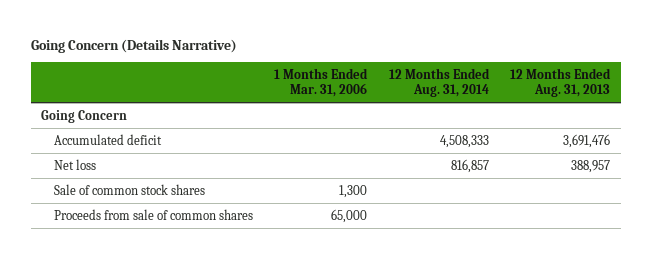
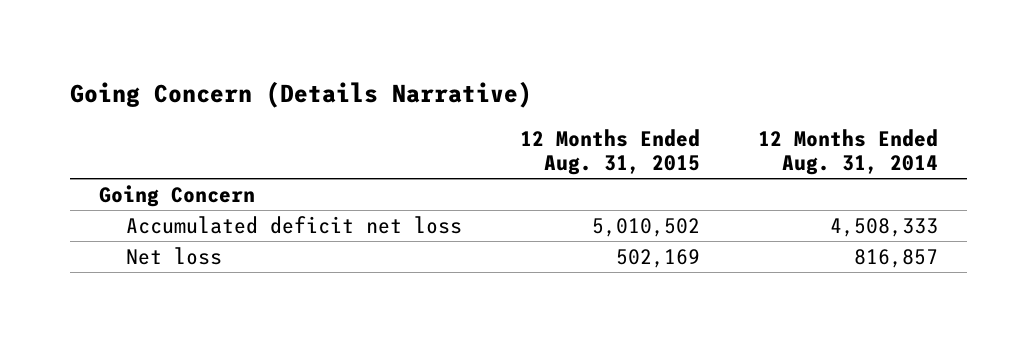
[274,67,369,98] 1 Months Ended Mar. 31, 2006 -> none
[510,67,612,98] 12 Months Ended Aug. 31, 2013 -> none
none -> [519,129,700,176] 12 Months Ended Aug. 31, 2015
[53,133,162,145] Accumulated deficit -> [125,215,462,234] Accumulated deficit net loss
[53,183,205,195] Sale of common stock shares -> none
[53,208,253,220] Proceeds from sale of common shares -> none

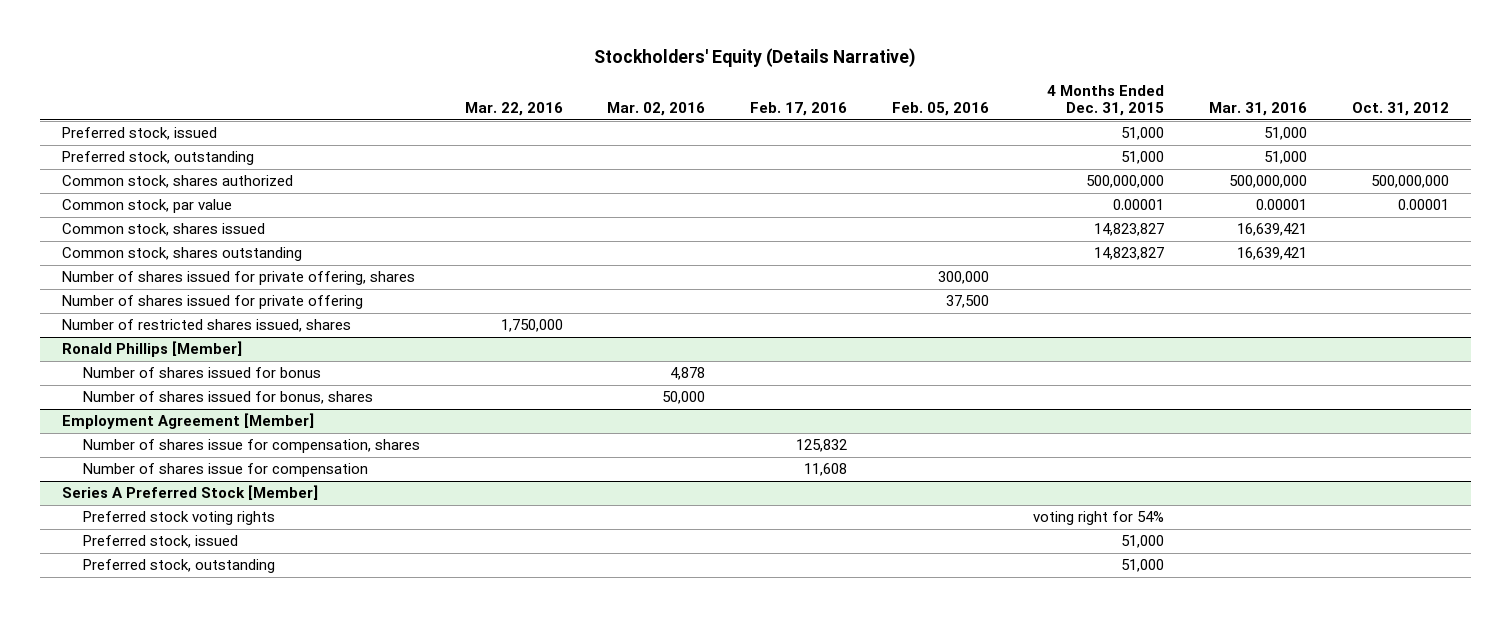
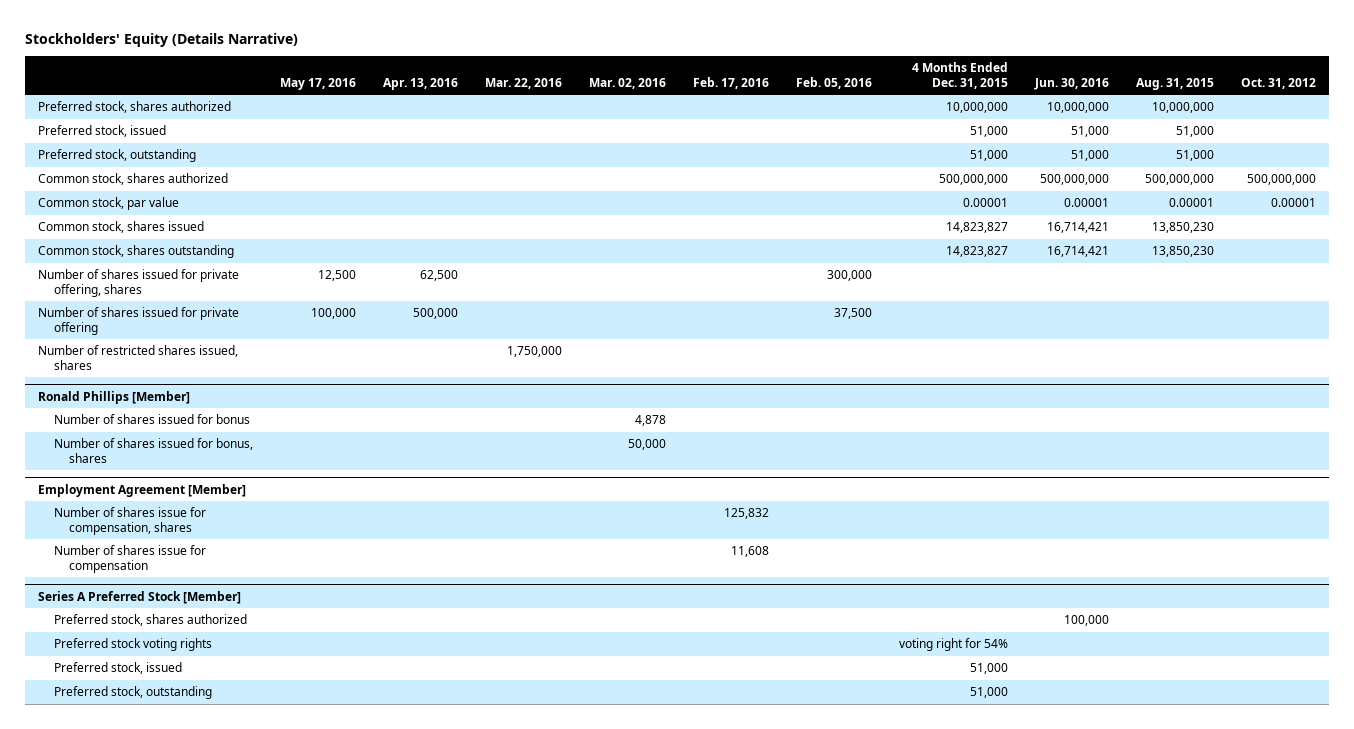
[1209,102,1308,117] Mar. 31, 2016 -> none
none -> [279,77,356,90] May 17, 2016
none -> [382,77,458,90] Apr. 13, 2016
none -> [1033,77,1109,90] Jun. 30, 2016
none -> [1135,77,1214,90] Aug. 31, 2015
none -> [38,101,232,114] Preferred stock, shares authorized
none -> [53,614,247,627] Preferred stock, shares authorized

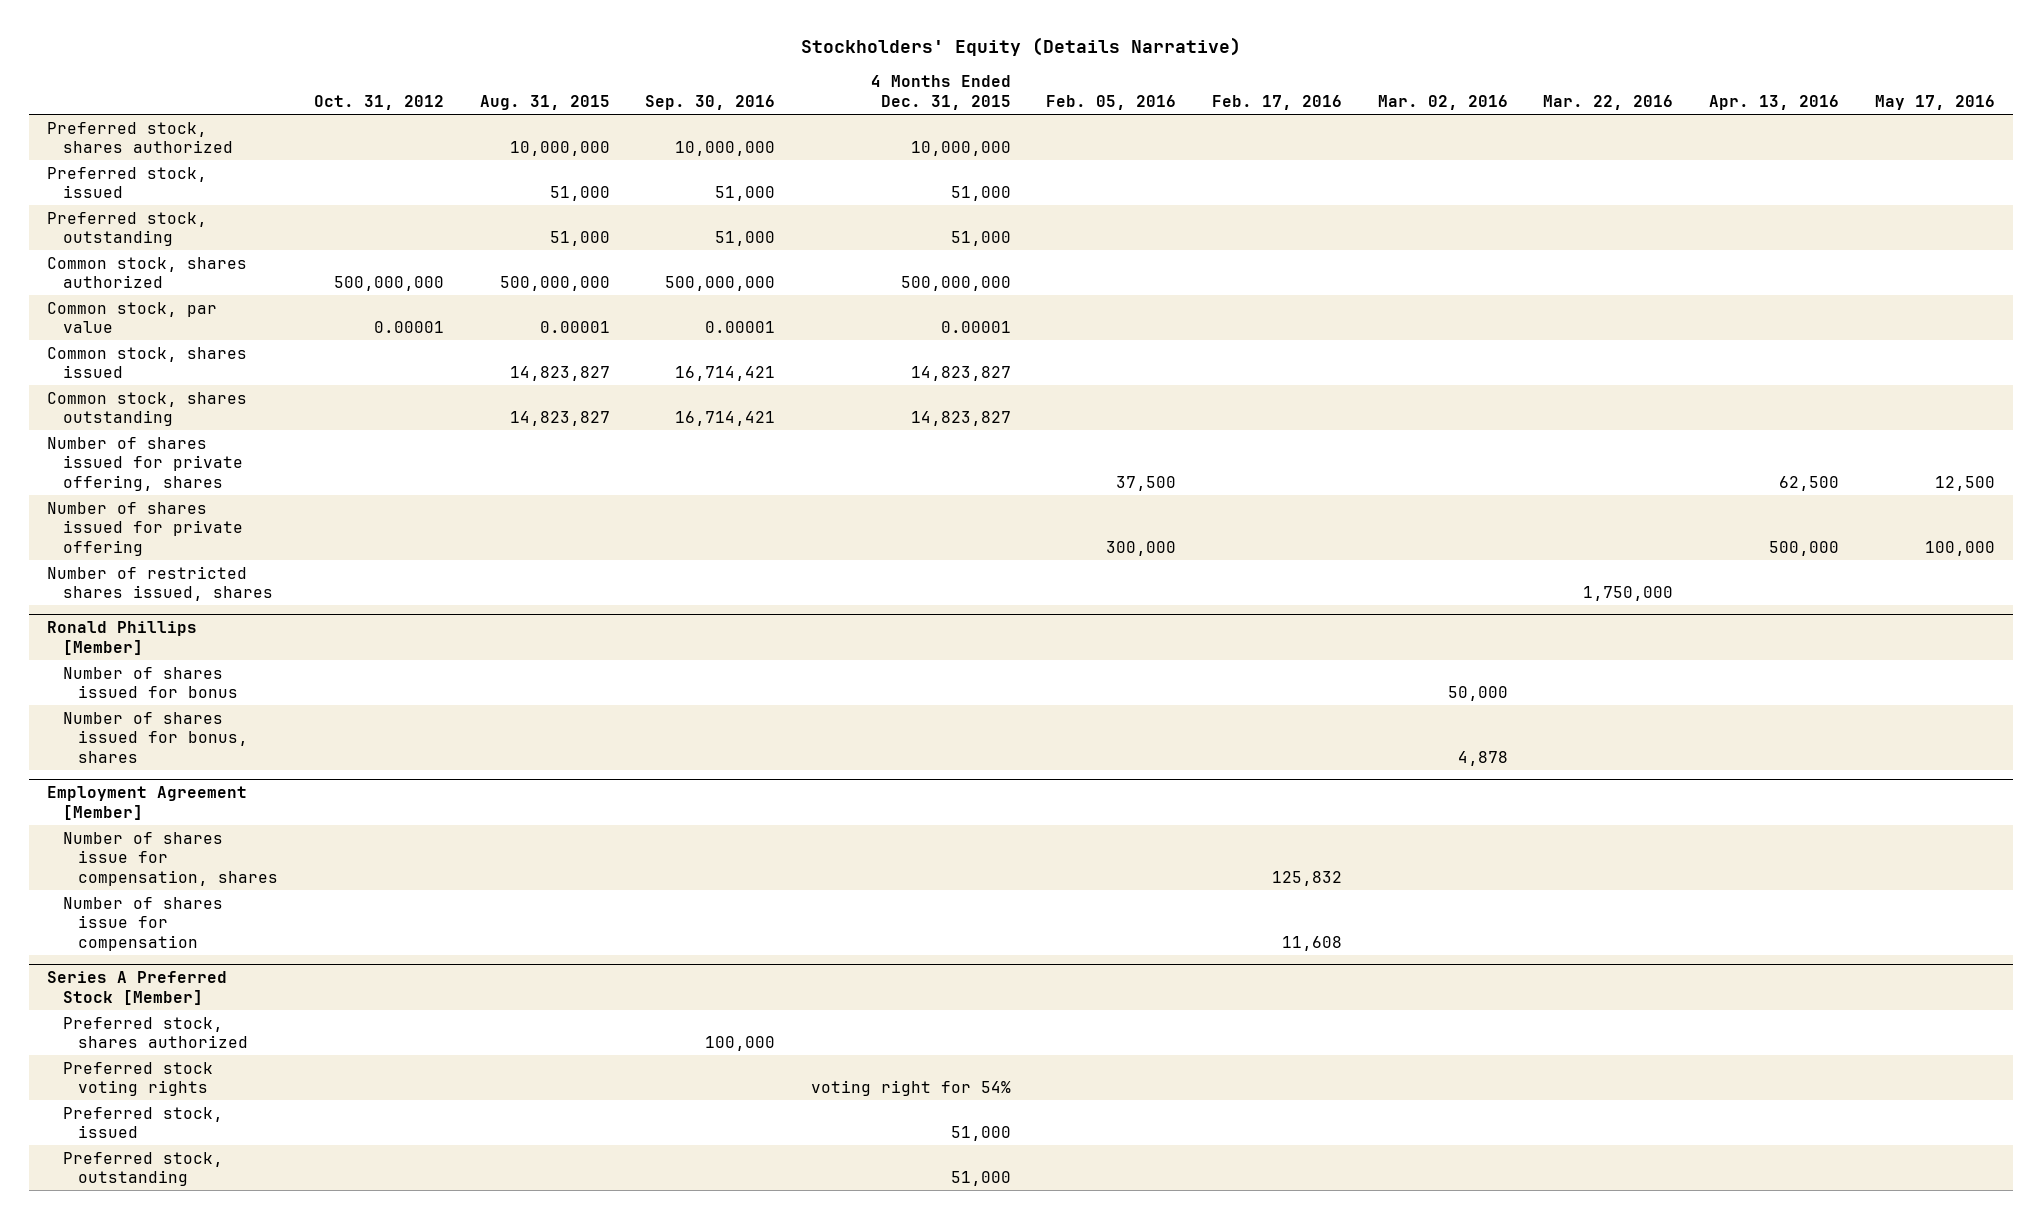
[1033,77,1109,90] Jun. 30, 2016 -> none
none -> [645,94,776,110] Sep. 30, 2016
[1151,222,1214,234] 13,850,230 -> [509,366,610,382] 14,823,827
[1151,246,1214,258] 13,850,230 -> [509,411,610,427] 14,823,827
[826,270,872,282] 300,000 -> [1116,475,1177,491] 37,500
[833,308,872,320] 37,500 -> [1106,540,1177,556] 300,000
[634,415,666,427] 4,878 -> [1447,686,1508,702] 50,000
[627,439,666,451] 50,000 -> [1457,750,1508,766] 4,878

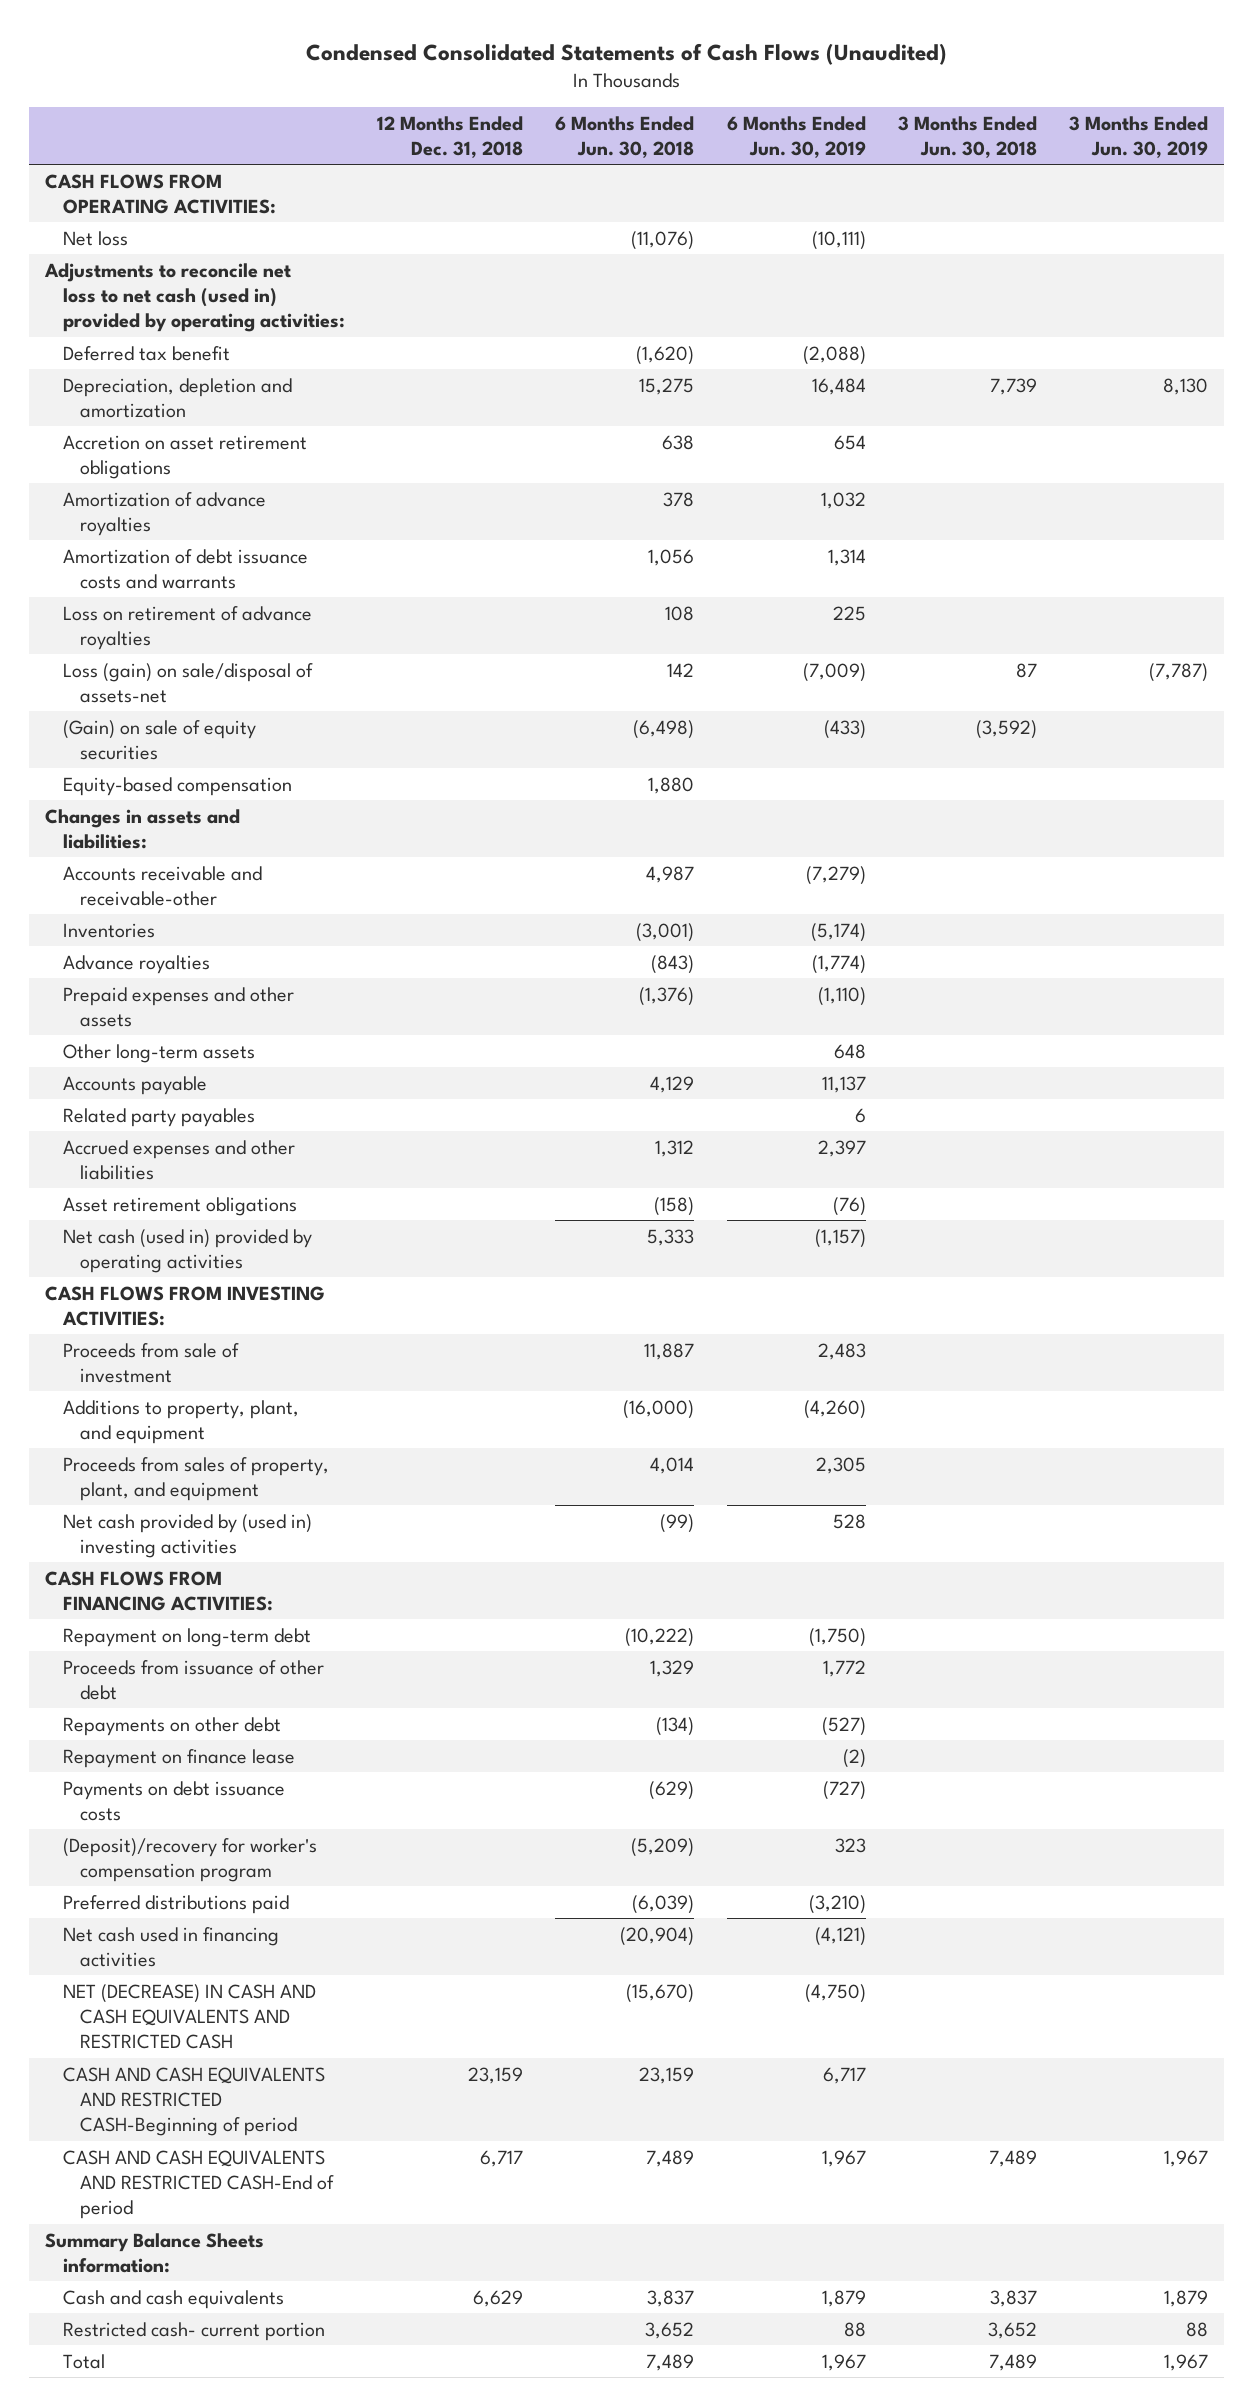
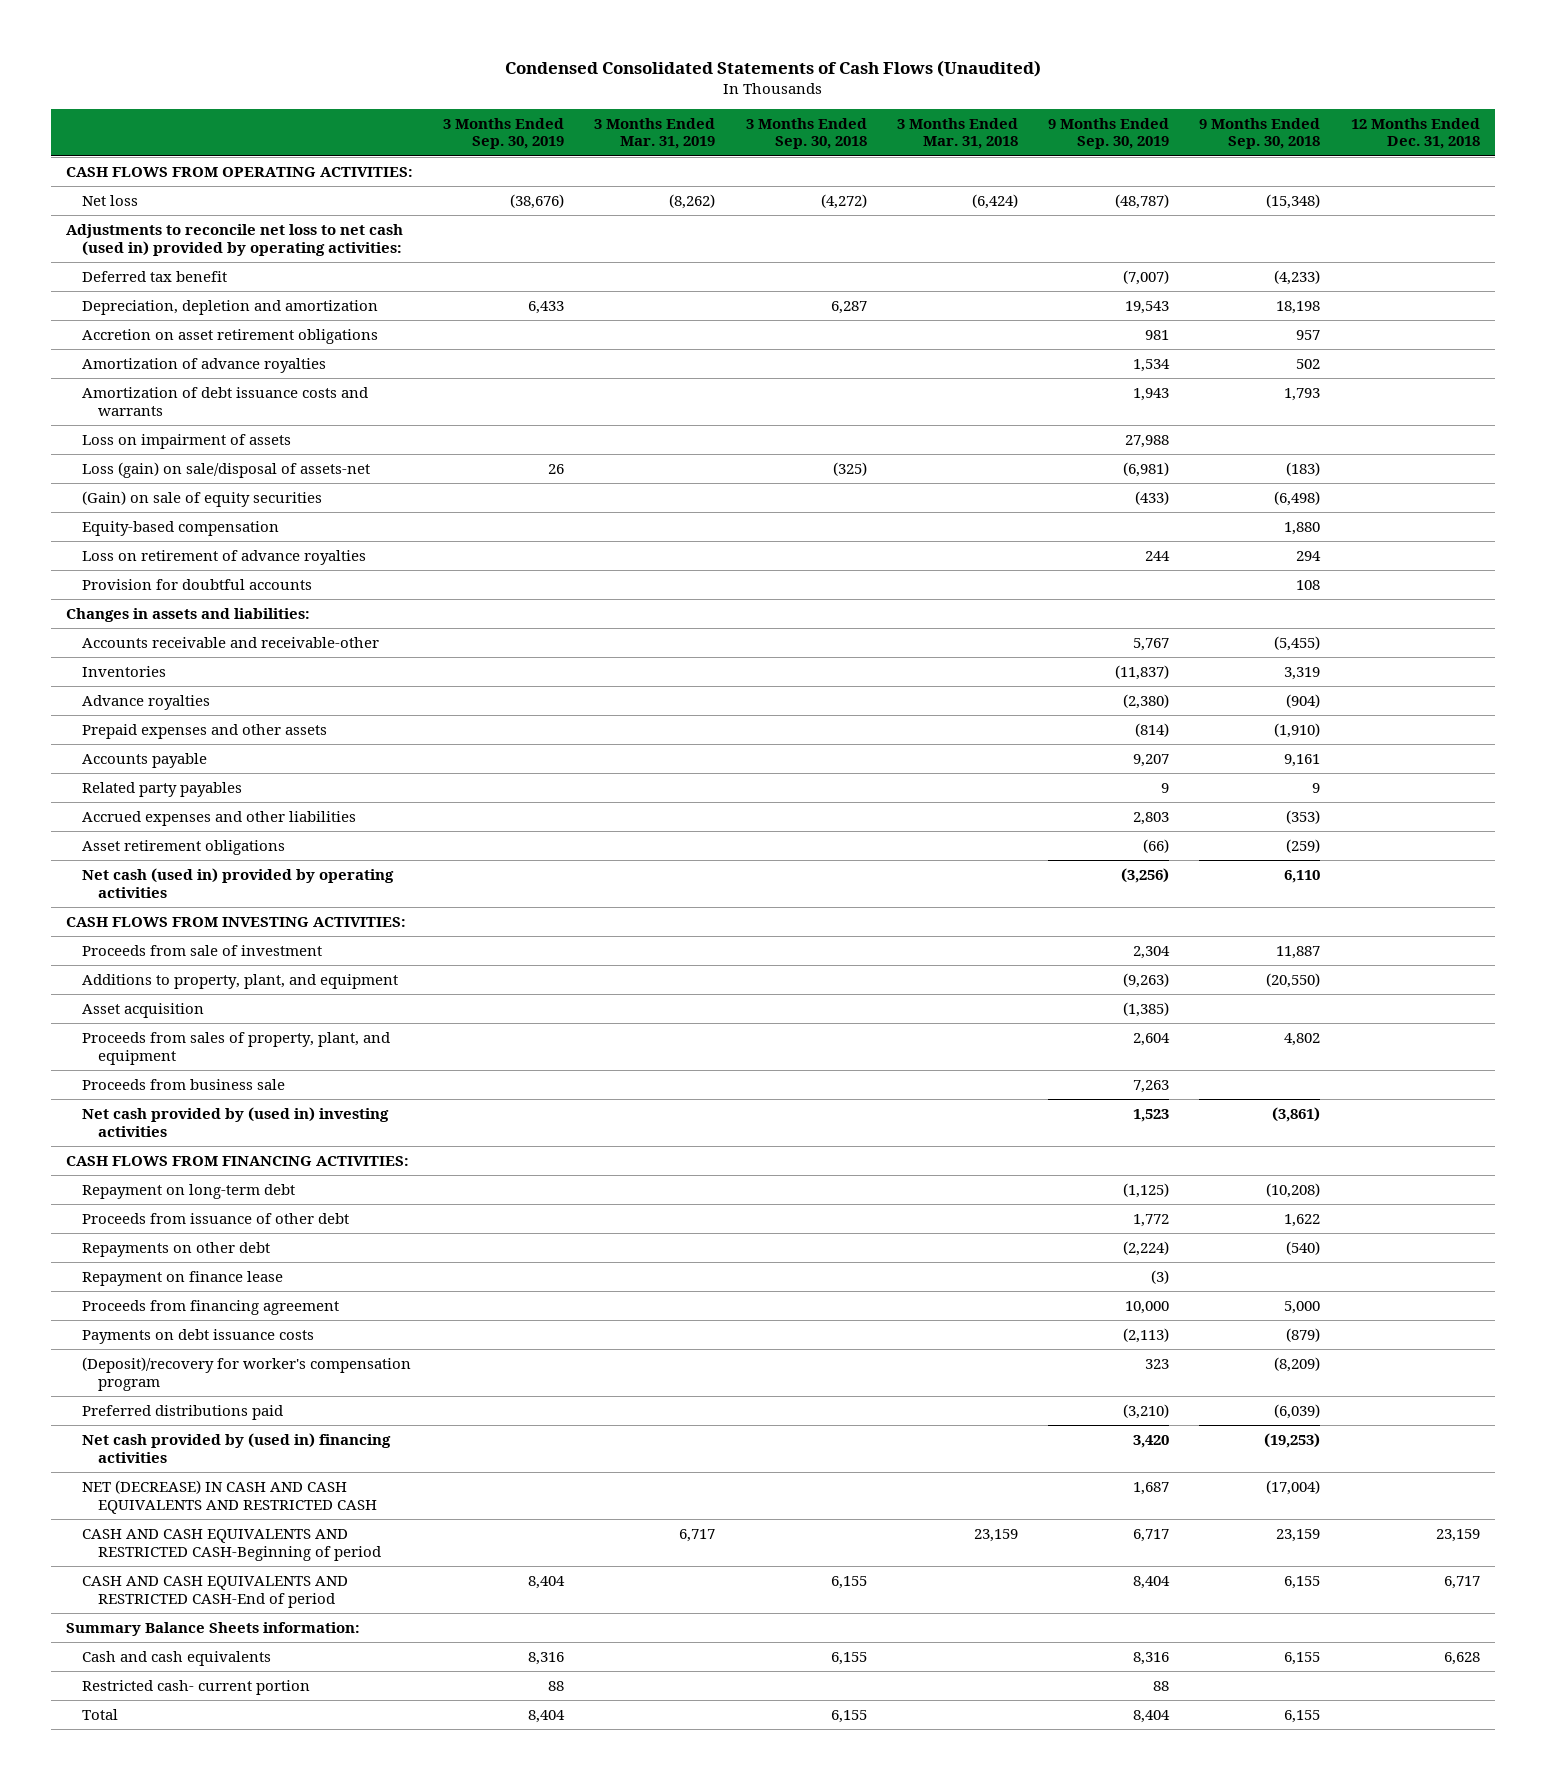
[555,115,695,158] 6 Months Ended Jun. 30, 2018 -> none
[726,115,866,158] 6 Months Ended Jun. 30, 2019 -> none
[897,115,1037,158] 3 Months Ended Jun. 30, 2018 -> none
[1069,115,1209,158] 3 Months Ended Jun. 30, 2019 -> none
none -> [443,117,565,150] 3 Months Ended Sep. 30, 2019
none -> [594,117,716,150] 3 Months Ended Mar. 31, 2019
none -> [745,117,867,150] 3 Months Ended Sep. 30, 2018
none -> [896,117,1018,150] 3 Months Ended Mar. 31, 2018
none -> [1048,117,1170,150] 9 Months Ended Sep. 30, 2019
none -> [1199,117,1321,150] 9 Months Ended Sep. 30, 2018
none -> [82,433,292,449] Loss on impairment of assets
[62,605,312,650] Loss on retirement of advance royalties -> [82,549,367,565] Loss on retirement of advance royalties
none -> [82,578,313,590] Provision for doubtful accounts
[62,1043,255,1063] Other long-term assets -> none
none -> [82,1002,205,1018] Asset acquisition
none -> [82,1078,286,1090] Proceeds from business sale
none -> [82,1299,340,1315] Proceeds from financing agreement
[62,1926,279,1967] Net cash used in financing activities -> [82,1432,392,1463] Net cash provided by (used in) financing activities
[473,2289,524,2307] 6,629 -> [1443,1651,1480,1665] 6,628

